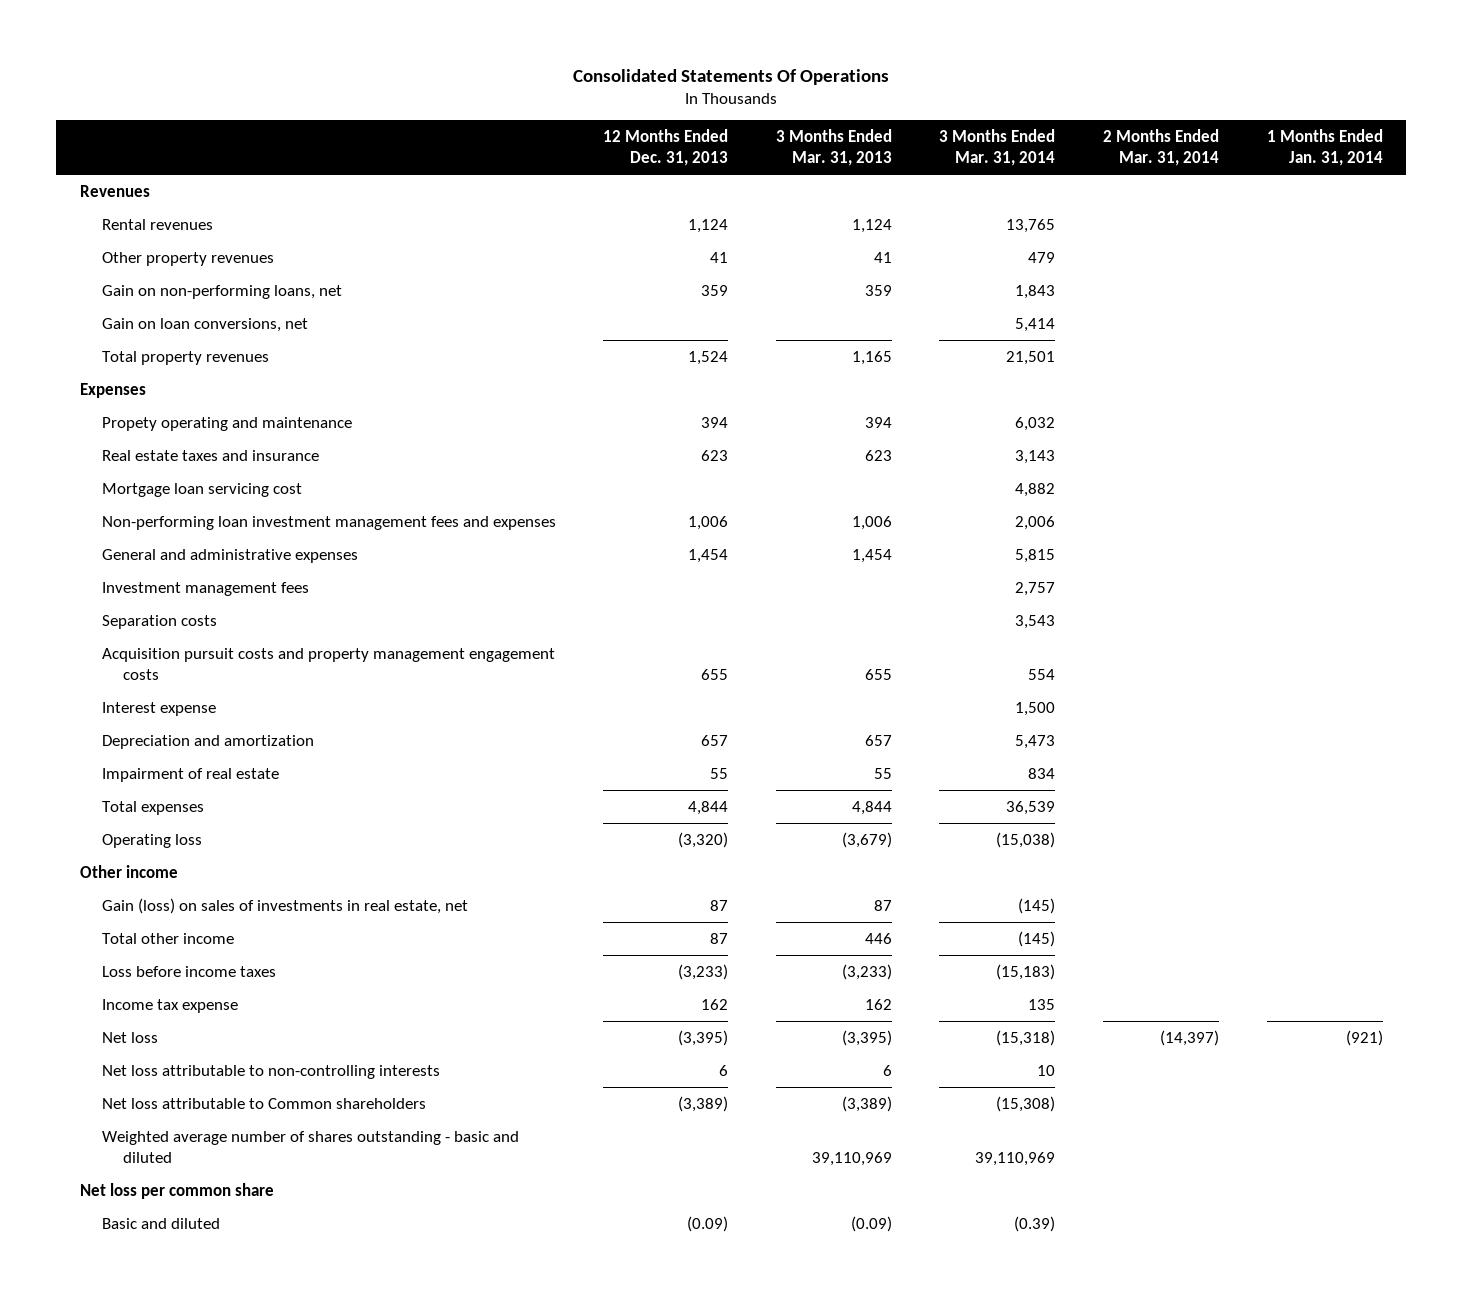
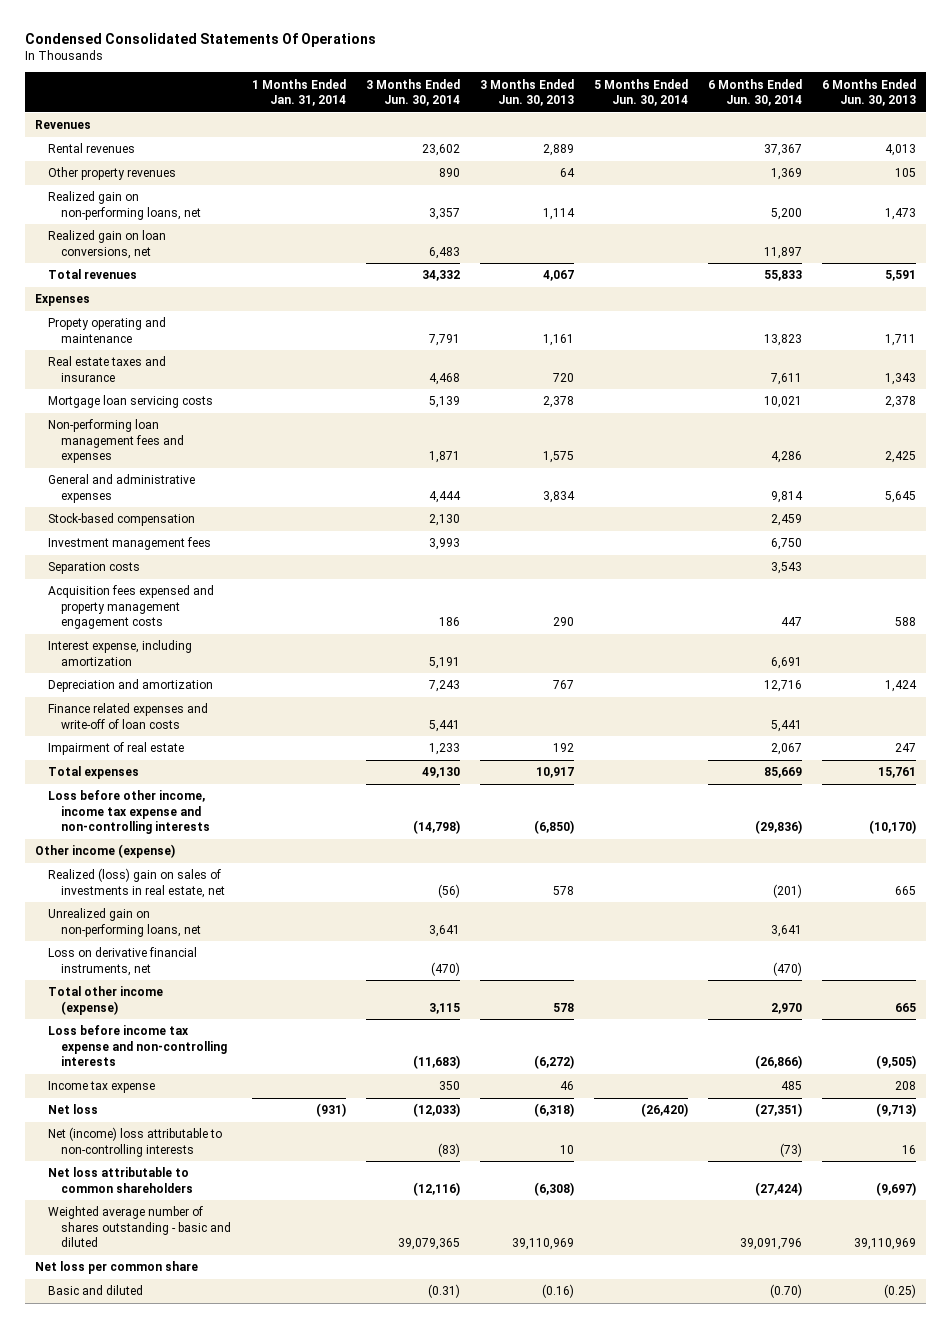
[573,68,890,85] Consolidated Statements Of Operations -> [25,33,377,48] Condensed Consolidated Statements Of Operations
[603,128,729,166] 12 Months Ended Dec. 31, 2013 -> none
[775,128,892,166] 3 Months Ended Mar. 31, 2013 -> none
[939,128,1056,166] 3 Months Ended Mar. 31, 2014 -> none
[1103,128,1220,166] 2 Months Ended Mar. 31, 2014 -> none
none -> [365,78,460,107] 3 Months Ended Jun. 30, 2014
none -> [479,78,574,107] 3 Months Ended Jun. 30, 2013
none -> [594,78,689,107] 5 Months Ended Jun. 30, 2014
none -> [708,78,803,107] 6 Months Ended Jun. 30, 2014
none -> [822,78,917,107] 6 Months Ended Jun. 30, 2013
[101,284,342,299] Gain on non-performing loans, net -> [48,191,202,220] Realized gain on non-performing loans, net
[101,317,308,332] Gain on loan conversions, net -> [48,230,167,259] Realized gain on loan conversions, net
[101,350,269,365] Total property revenues -> [48,269,138,280] Total revenues
[101,482,302,497] Mortgage loan servicing cost -> [48,395,214,409] Mortgage loan servicing costs
[101,515,556,530] Non-performing loan investment management fees and expenses -> [48,419,185,464] Non-performing loan management fees and expenses
none -> [48,513,196,527] Stock-based compensation
[101,647,555,680] Acquisition pursuit costs and property management engagement costs -> [48,585,215,630] Acquisition fees expensed and property management engagement costs
[101,701,216,716] Interest expense -> [48,640,193,666] Interest expense, including amortization
none -> [48,703,209,729] Finance related expenses and write-off of loan costs
[101,833,202,848] Operating loss -> [48,790,211,835] Loss before other income, income tax expense and non-controlling interests
[80,864,179,878] Other income -> [35,844,176,859] Other income (expense)
[101,897,468,914] Gain (loss) on sales of investments in real estate, net -> [48,868,226,898] Realized (loss) gain on sales of investments in real estate, net
none -> [48,908,202,937] Unrealized gain on non-performing loans, net
none -> [48,947,198,976] Loss on derivative financial instruments, net
[101,932,234,944] Total other income -> [48,986,164,1015] Total other income (expense)
[101,965,276,977] Loss before income taxes -> [48,1025,228,1067] Loss before income tax expense and non-controlling interests
[1345,1029,1383,1046] (921) -> [315,1103,346,1118] (931)
[101,1064,440,1079] Net loss attributable to non-controlling interests -> [48,1127,223,1157] Net (income) loss attributable to non-controlling interests
[101,1097,426,1109] Net loss attributable to Common shareholders -> [48,1167,194,1193] Net loss attributable to common shareholders

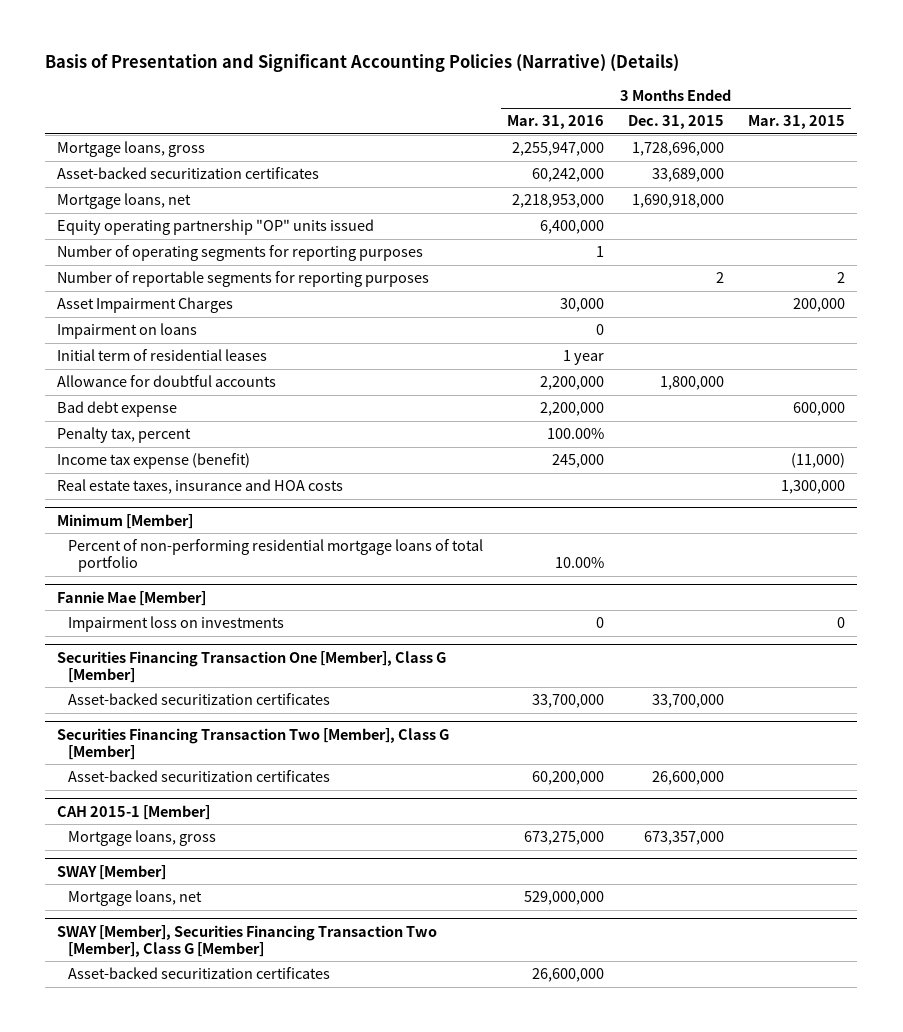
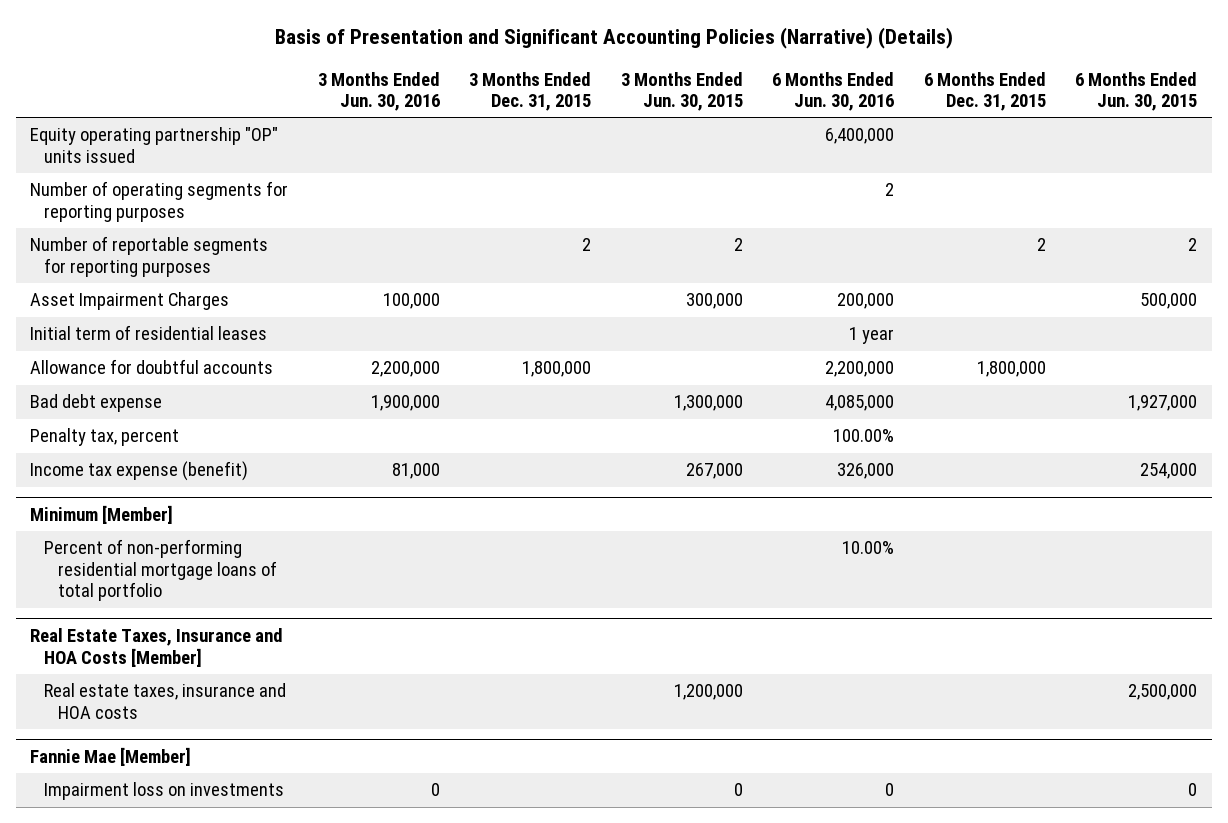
[506,115,604,130] Mar. 31, 2016 -> none
[748,115,846,130] Mar. 31, 2015 -> none
none -> [317,71,440,112] 3 Months Ended Jun. 30, 2016
none -> [620,71,743,112] 3 Months Ended Jun. 30, 2015
none -> [772,71,895,112] 6 Months Ended Jun. 30, 2016
none -> [923,71,1046,112] 6 Months Ended Dec. 31, 2015
none -> [1075,71,1198,112] 6 Months Ended Jun. 30, 2015
[57,141,206,158] Mortgage loans, gross -> none
[57,167,320,180] Asset-backed securitization certificates -> none
[57,193,192,210] Mortgage loans, net -> none
[57,323,198,340] Impairment on loans -> none
[57,479,344,495] Real estate taxes, insurance and HOA costs -> none
none -> [30,628,284,667] Real Estate Taxes, Insurance and HOA Costs [Member]
none -> [44,683,287,719] Real estate taxes, insurance and HOA costs
[57,650,447,683] Securities Financing Transaction One [Member], Class G [Member] -> none
[67,693,330,706] Asset-backed securitization certificates -> none
[57,727,450,760] Securities Financing Transaction Two [Member], Class G [Member] -> none
[67,770,330,783] Asset-backed securitization certificates -> none
[57,804,211,820] CAH 2015-1 [Member] -> none
[67,830,216,847] Mortgage loans, gross -> none
[57,864,167,880] SWAY [Member] -> none
[67,890,202,907] Mortgage loans, net -> none
[57,924,438,957] SWAY [Member], Securities Financing Transaction Two [Member], Class G [Member] -> none
[67,967,330,980] Asset-backed securitization certificates -> none

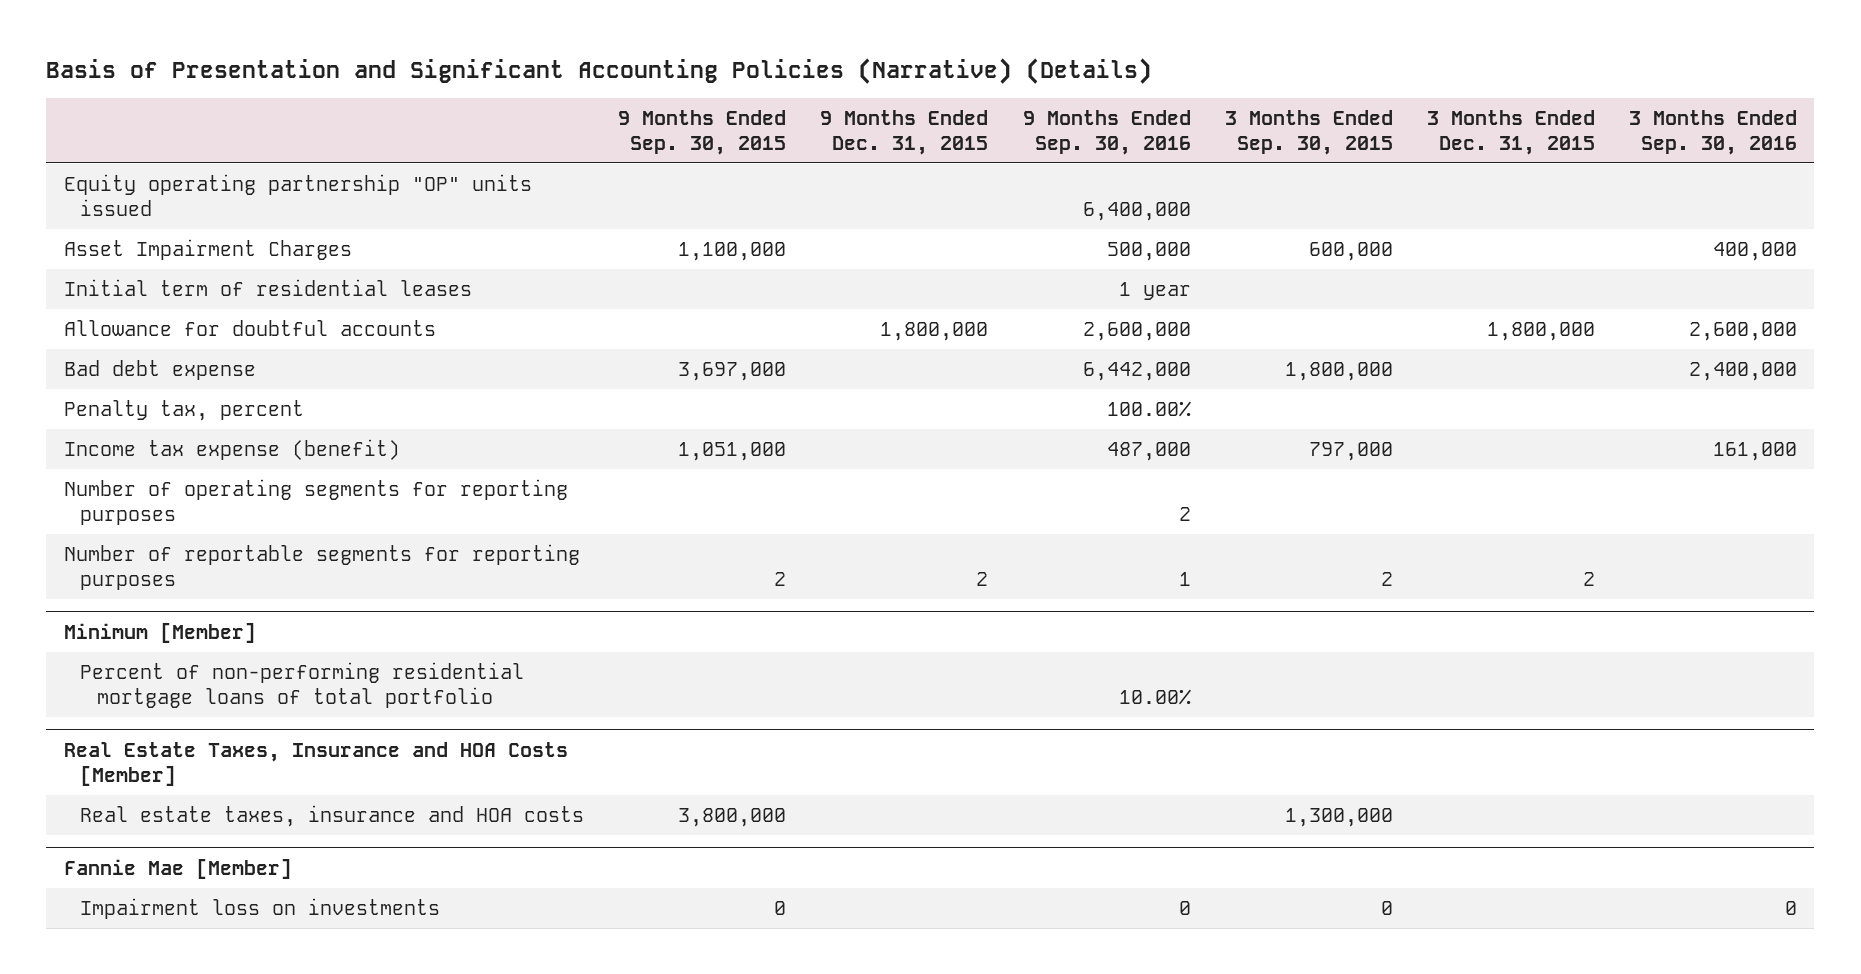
[317,71,440,112] 3 Months Ended Jun. 30, 2016 -> none
[620,71,743,112] 3 Months Ended Jun. 30, 2015 -> none
[772,71,895,112] 6 Months Ended Jun. 30, 2016 -> none
[923,71,1046,112] 6 Months Ended Dec. 31, 2015 -> none
[1075,71,1198,112] 6 Months Ended Jun. 30, 2015 -> none
none -> [618,109,787,155] 9 Months Ended Sep. 30, 2015
none -> [820,109,989,155] 9 Months Ended Dec. 31, 2015
none -> [1022,109,1191,155] 9 Months Ended Sep. 30, 2016
none -> [1224,109,1393,155] 3 Months Ended Sep. 30, 2015
none -> [1628,109,1797,155] 3 Months Ended Sep. 30, 2016
[30,181,289,222] Number of operating segments for reporting purposes -> [63,479,568,526] Number of operating segments for reporting purposes
[30,236,269,277] Number of reportable segments for reporting purposes -> [63,544,580,591] Number of reportable segments for reporting purposes

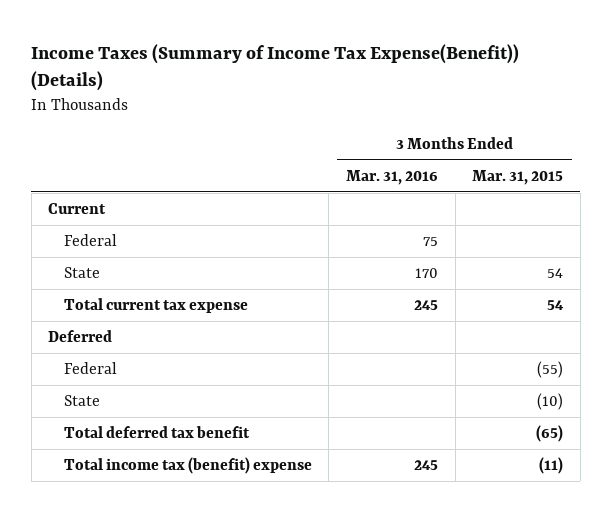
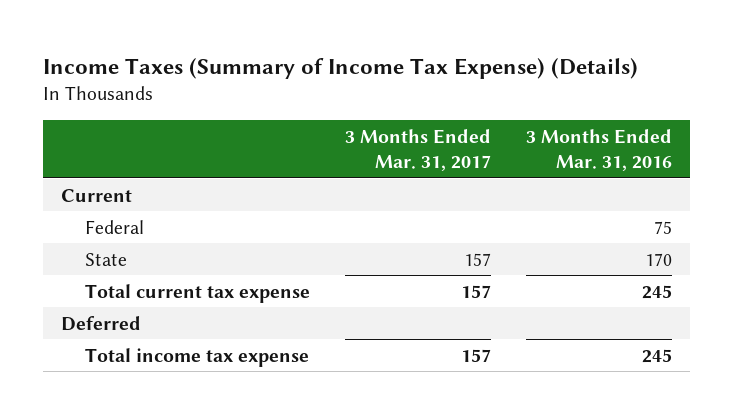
[31,43,520,92] Income Taxes (Summary of Income Tax Expense(Benefit)) (Details) -> [43,57,639,79] Income Taxes (Summary of Income Tax Expense) (Details)
[472,169,564,185] Mar. 31, 2015 -> none
none -> [345,128,492,172] 3 Months Ended Mar. 31, 2017
[63,362,117,375] Federal -> none
[63,395,100,407] State -> none
[63,426,250,439] Total deferred tax benefit -> none
[63,457,312,475] Total income tax (benefit) expense -> [85,347,310,367] Total income tax expense

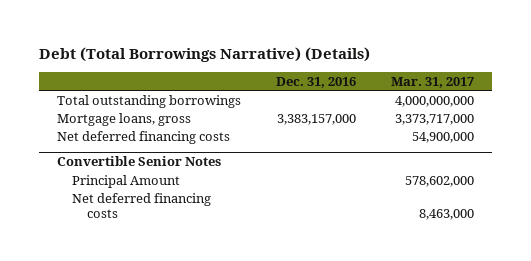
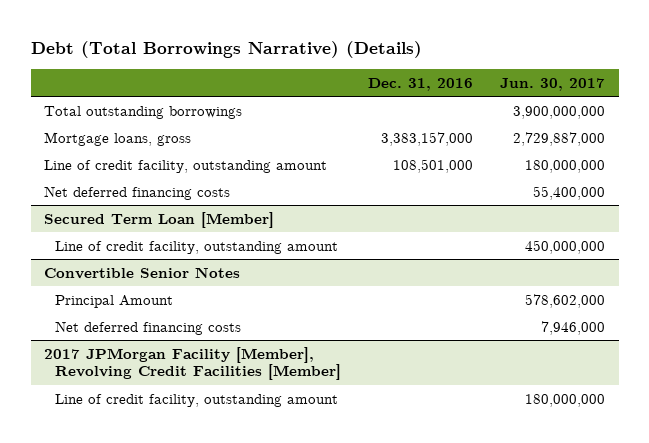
[391,76,475,88] Mar. 31, 2017 -> none
none -> [500,77,606,91] Jun. 30, 2017
none -> [44,159,328,173] Line of credit facility, outstanding amount
none -> [44,211,275,228] Secured Term Loan [Member]
none -> [54,240,338,254] Line of credit facility, outstanding amount
none -> [44,346,341,381] 2017 JPMorgan Facility [Member], Revolving Credit Facilities [Member]
none -> [54,393,338,407] Line of credit facility, outstanding amount

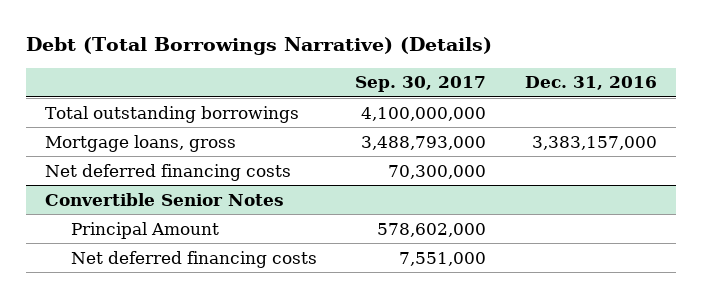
[500,77,606,91] Jun. 30, 2017 -> none
none -> [355,76,487,93] Sep. 30, 2017
[44,159,328,173] Line of credit facility, outstanding amount -> none
[44,211,275,228] Secured Term Loan [Member] -> none
[54,240,338,254] Line of credit facility, outstanding amount -> none
[44,346,341,381] 2017 JPMorgan Facility [Member], Revolving Credit Facilities [Member] -> none
[54,393,338,407] Line of credit facility, outstanding amount -> none

